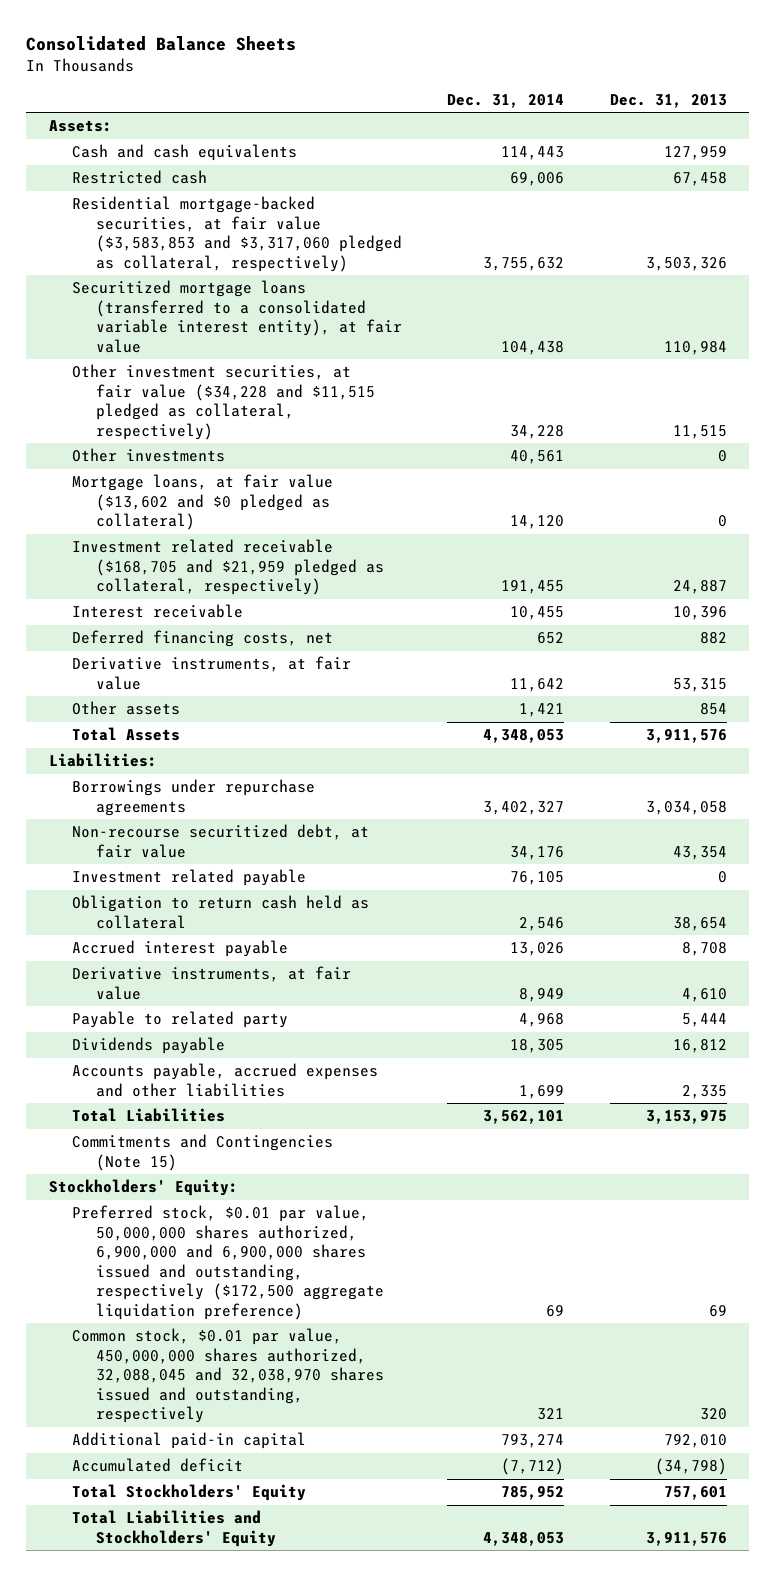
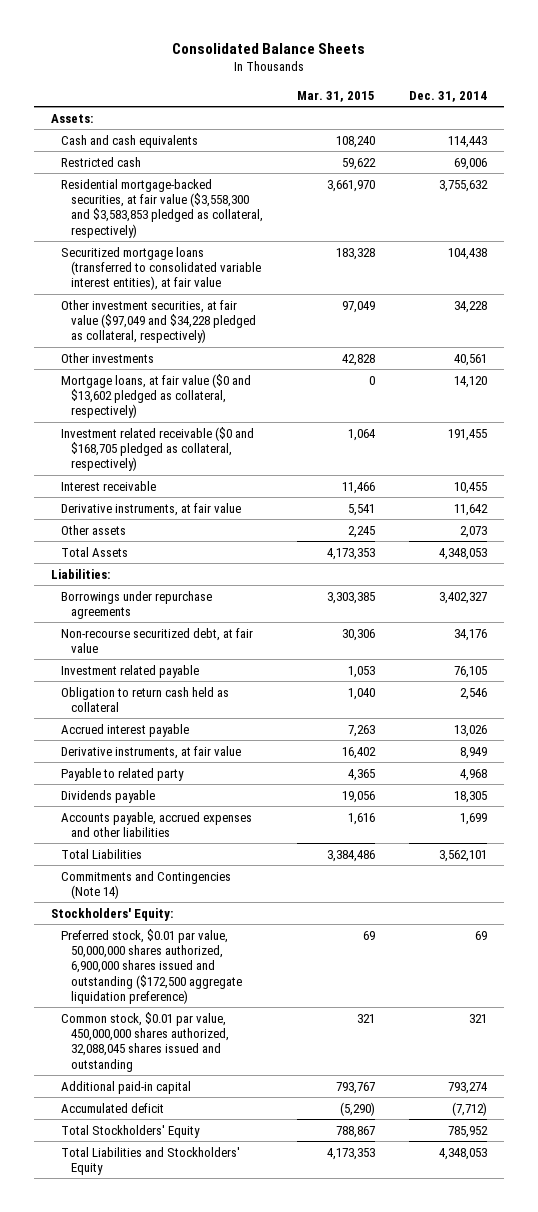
[609,93,727,108] Dec. 31, 2013 -> none
none -> [297,90,376,102] Mar. 31, 2015
[72,196,402,272] Residential mortgage-backed securities, at fair value ($3,583,853 and $3,317,060 pledged as collateral, respectively) -> [60,178,264,238] Residential mortgage-backed securities, at fair value ($3,558,300 and $3,583,853 pledged as collateral, respectively)
[72,280,402,353] Securitized mortgage loans (transferred to a consolidated variable interest entity), at fair value -> [60,246,262,291] Securitized mortgage loans (transferred to consolidated variable interest entities), at fair value
[72,364,375,440] Other investment securities, at fair value ($34,228 and $11,515 pledged as collateral, respectively) -> [60,299,257,344] Other investment securities, at fair value ($97,049 and $34,228 pledged as collateral, respectively)
[72,474,334,531] Mortgage loans, at fair value ($13,602 and $0 pledged as collateral) -> [60,373,251,419] Mortgage loans, at fair value ($0 and $13,602 pledged as collateral, respectively)
[72,539,384,596] Investment related receivable ($168,705 and $21,959 pledged as collateral, respectively) -> [60,426,254,472] Investment related receivable ($0 and $168,705 pledged as collateral, respectively)
[72,630,334,648] Deferred financing costs, net -> none
[519,703,565,718] 1,421 -> [459,525,487,538] 2,073
[72,1134,334,1171] Commitments and Contingencies (Note 15) -> [60,870,231,899] Commitments and Contingencies (Note 14)
[72,1205,384,1320] Preferred stock, $0.01 par value, 50,000,000 shares authorized, 6,900,000 and 6,900,000 shares issued and outstanding, respectively ($172,500 aggregate liquidation preference) -> [60,928,243,1005] Preferred stock, $0.01 par value, 50,000,000 shares authorized, 6,900,000 shares issued and outstanding ($172,500 aggregate liquidation preference)
[72,1328,384,1424] Common stock, $0.01 par value, 450,000,000 shares authorized, 32,088,045 and 32,038,970 shares issued and outstanding, respectively -> [60,1011,230,1072] Common stock, $0.01 par value, 450,000,000 shares authorized, 32,088,045 shares issued and outstanding

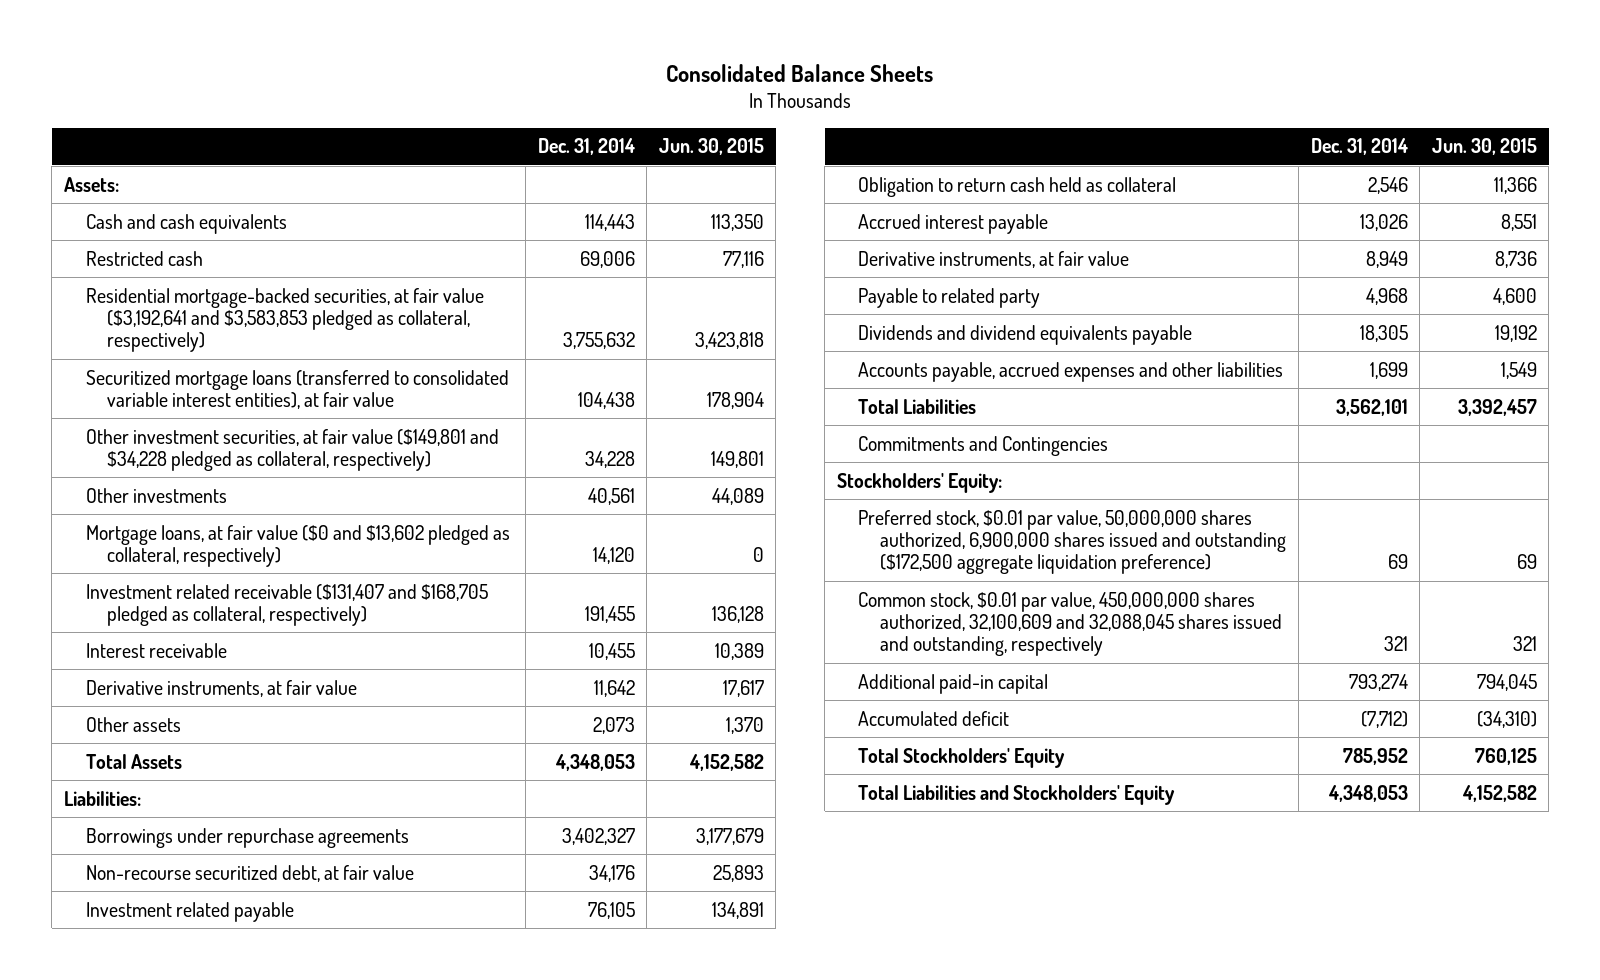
[297,90,376,102] Mar. 31, 2015 -> none
none -> [658,138,764,156] Jun. 30, 2015
[60,178,264,238] Residential mortgage-backed securities, at fair value ($3,558,300 and $3,583,853 pledged as collateral, respectively) -> [85,287,484,353] Residential mortgage-backed securities, at fair value ($3,192,641 and $3,583,853 pledged as collateral, respectively)
[60,299,257,344] Other investment securities, at fair value ($97,049 and $34,228 pledged as collateral, respectively) -> [85,428,499,472] Other investment securities, at fair value ($149,801 and $34,228 pledged as collateral, respectively)
[60,426,254,472] Investment related receivable ($0 and $168,705 pledged as collateral, respectively) -> [85,583,488,627] Investment related receivable ($131,407 and $168,705 pledged as collateral, respectively)
[60,789,155,803] Dividends payable -> [858,324,1193,345] Dividends and dividend equivalents payable
[60,870,231,899] Commitments and Contingencies (Note 14) -> [858,435,1109,456] Commitments and Contingencies
[60,1011,230,1072] Common stock, $0.01 par value, 450,000,000 shares authorized, 32,088,045 shares issued and outstanding -> [858,591,1283,657] Common stock, $0.01 par value, 450,000,000 shares authorized, 32,100,609 and 32,088,045 shares issued and outstanding, respectively

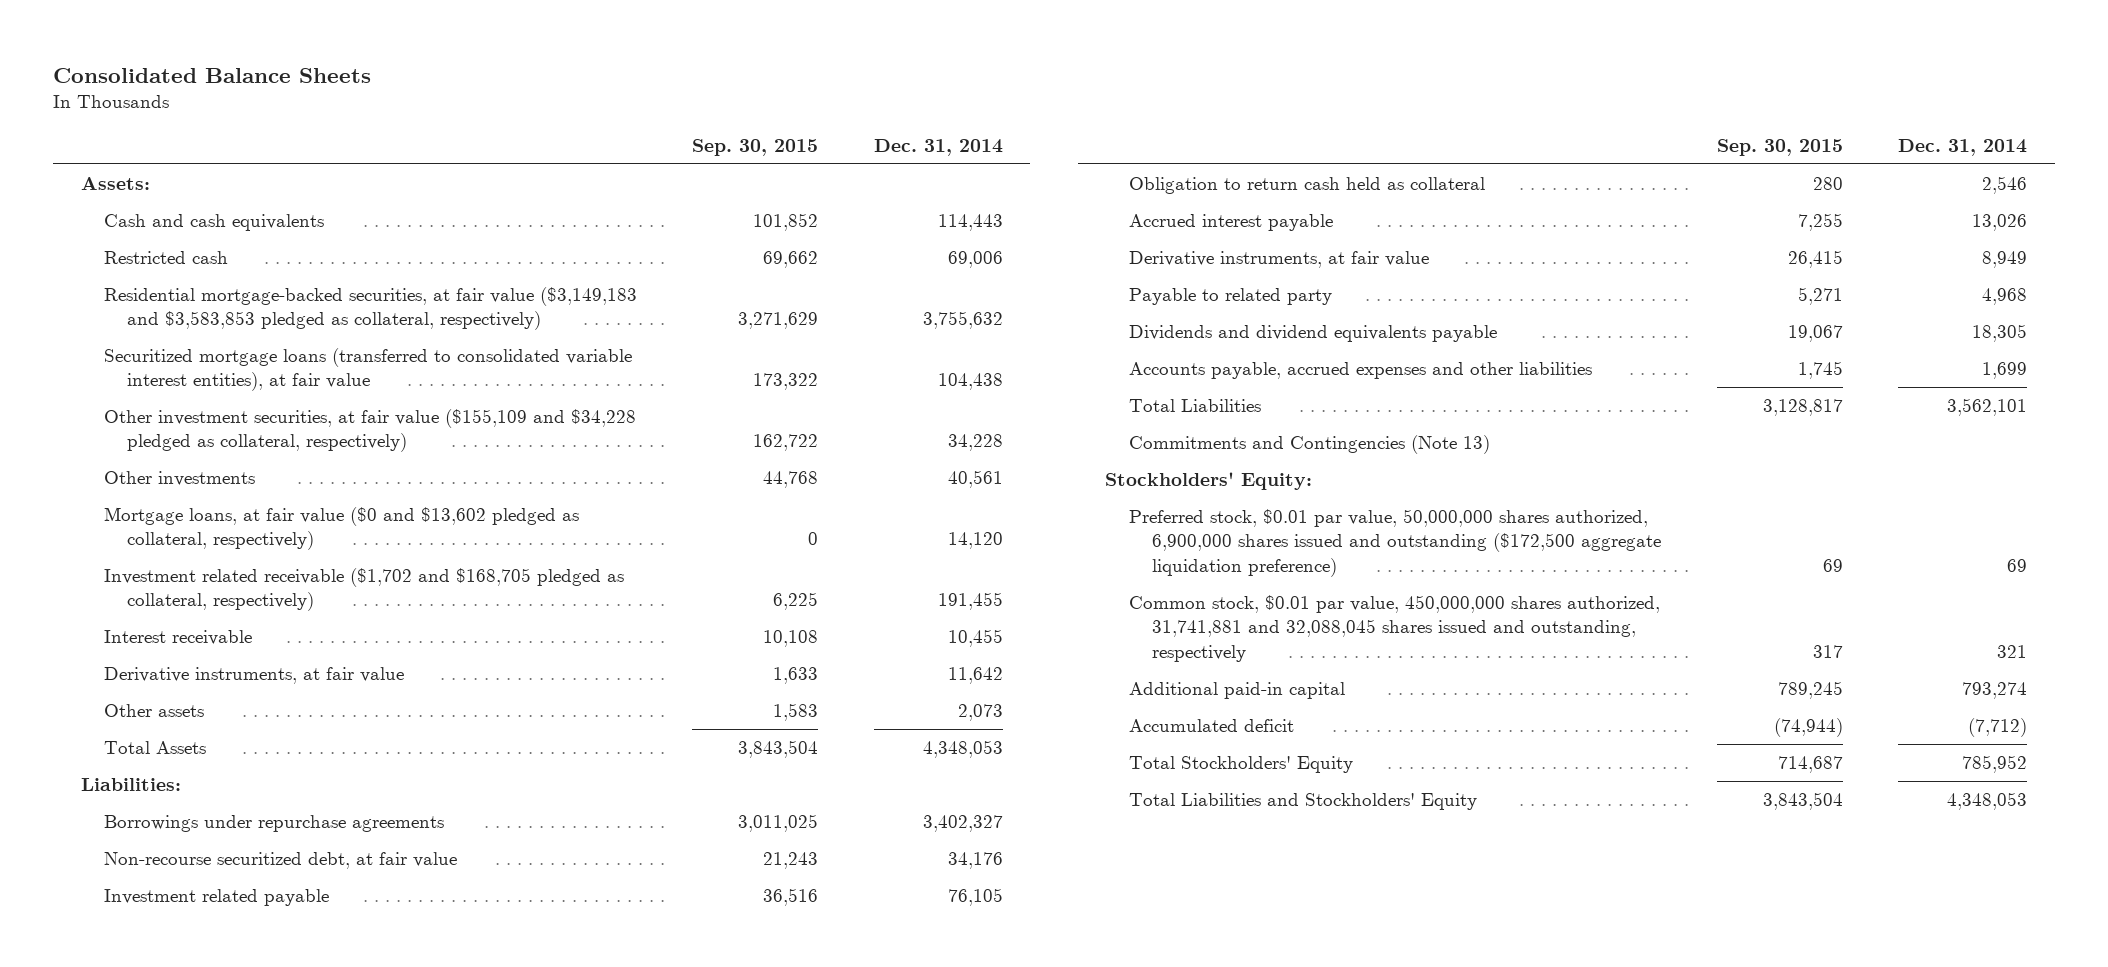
[658,138,764,156] Jun. 30, 2015 -> none
none -> [692,139,819,157] Sep. 30, 2015
[85,287,484,353] Residential mortgage-backed securities, at fair value ($3,192,641 and $3,583,853 pledged as collateral, respectively) -> [104,286,638,331] Residential mortgage-backed securities, at fair value ($3,149,183 and $3,583,853 pledged as collateral, respectively)
[85,428,499,472] Other investment securities, at fair value ($149,801 and $34,228 pledged as collateral, respectively) -> [104,408,637,453] Other investment securities, at fair value ($155,109 and $34,228 pledged as collateral, respectively)
[85,583,488,627] Investment related receivable ($131,407 and $168,705 pledged as collateral, respectively) -> [104,567,625,612] Investment related receivable ($1,702 and $168,705 pledged as collateral, respectively)
[858,435,1109,456] Commitments and Contingencies -> [1128,434,1490,454] Commitments and Contingencies (Note 13)
[858,591,1283,657] Common stock, $0.01 par value, 450,000,000 shares authorized, 32,100,609 and 32,088,045 shares issued and outstanding, respectively -> [1128,594,1660,662] Common stock, $0.01 par value, 450,000,000 shares authorized, 31,741,881 and 32,088,045 shares issued and outstanding, respectively

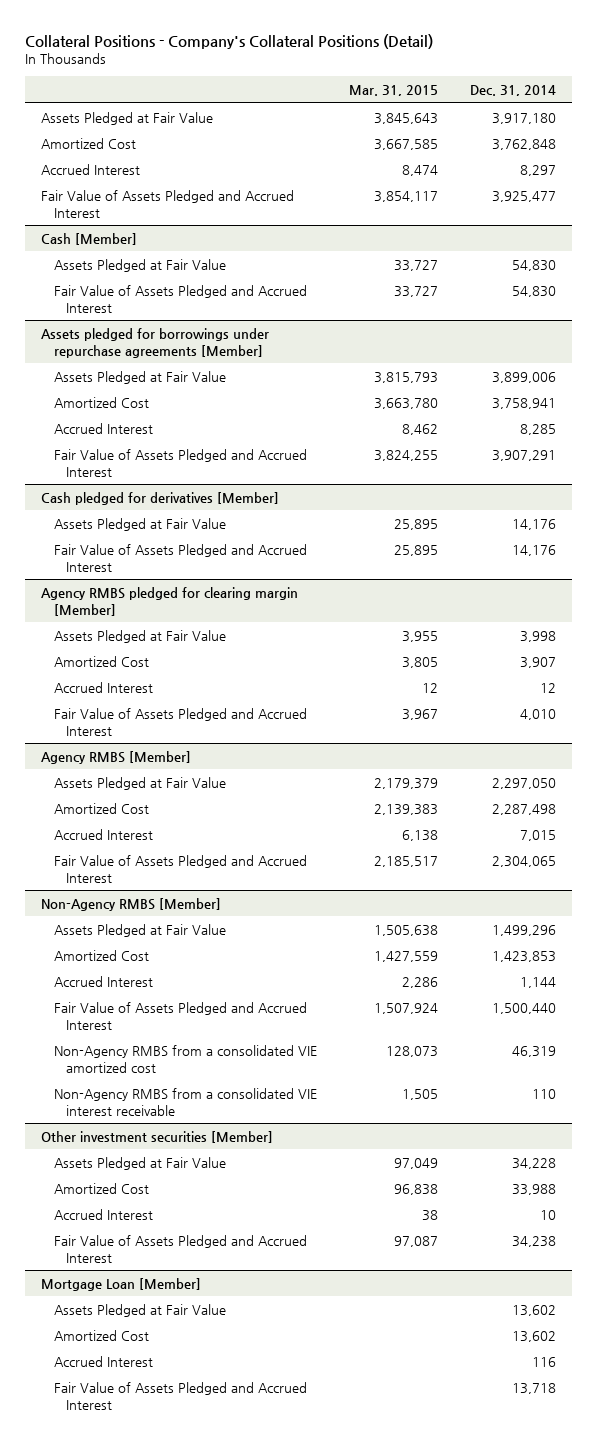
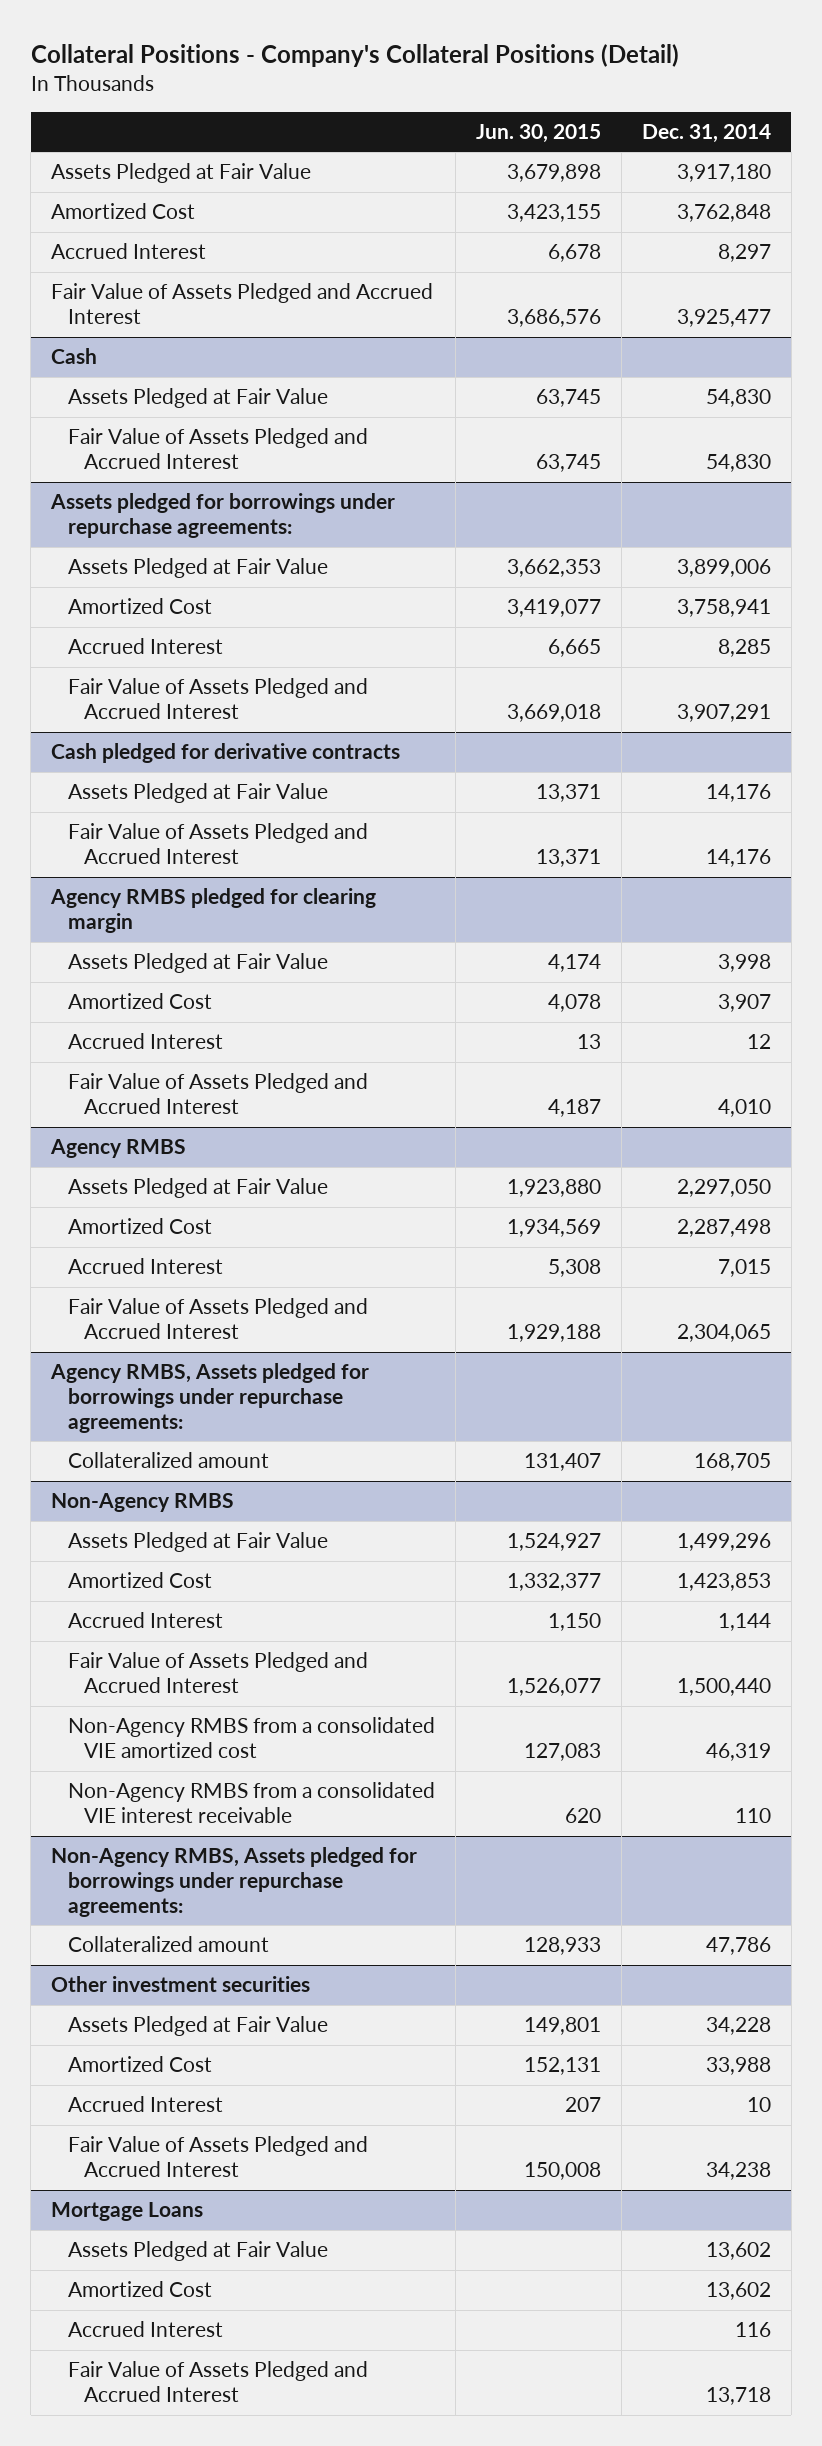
[349,85,439,97] Mar. 31, 2015 -> none
none -> [475,124,601,144] Jun. 30, 2015
[41,232,138,245] Cash [Member] -> [51,348,98,365] Cash
[41,327,270,358] Assets pledged for borrowings under repurchase agreements [Member] -> [50,493,396,539] Assets pledged for borrowings under repurchase agreements:
[41,491,280,505] Cash pledged for derivatives [Member] -> [51,743,401,764] Cash pledged for derivative contracts
[41,586,299,616] Agency RMBS pledged for clearing margin [Member] -> [50,888,377,934] Agency RMBS pledged for clearing margin
[41,750,192,764] Agency RMBS [Member] -> [50,1139,187,1159] Agency RMBS
none -> [50,1363,370,1434] Agency RMBS, Assets pledged for borrowings under repurchase agreements:
none -> [67,1452,269,1469] Collateralized amount
[41,897,222,911] Non-Agency RMBS [Member] -> [51,1493,235,1513] Non-Agency RMBS
none -> [51,1847,418,1918] Non-Agency RMBS, Assets pledged for borrowings under repurchase agreements:
none -> [67,1936,269,1953] Collateralized amount
[41,1130,274,1143] Other investment securities [Member] -> [51,1976,311,1993] Other investment securities
[41,1277,202,1291] Mortgage Loan [Member] -> [51,2202,204,2222] Mortgage Loans

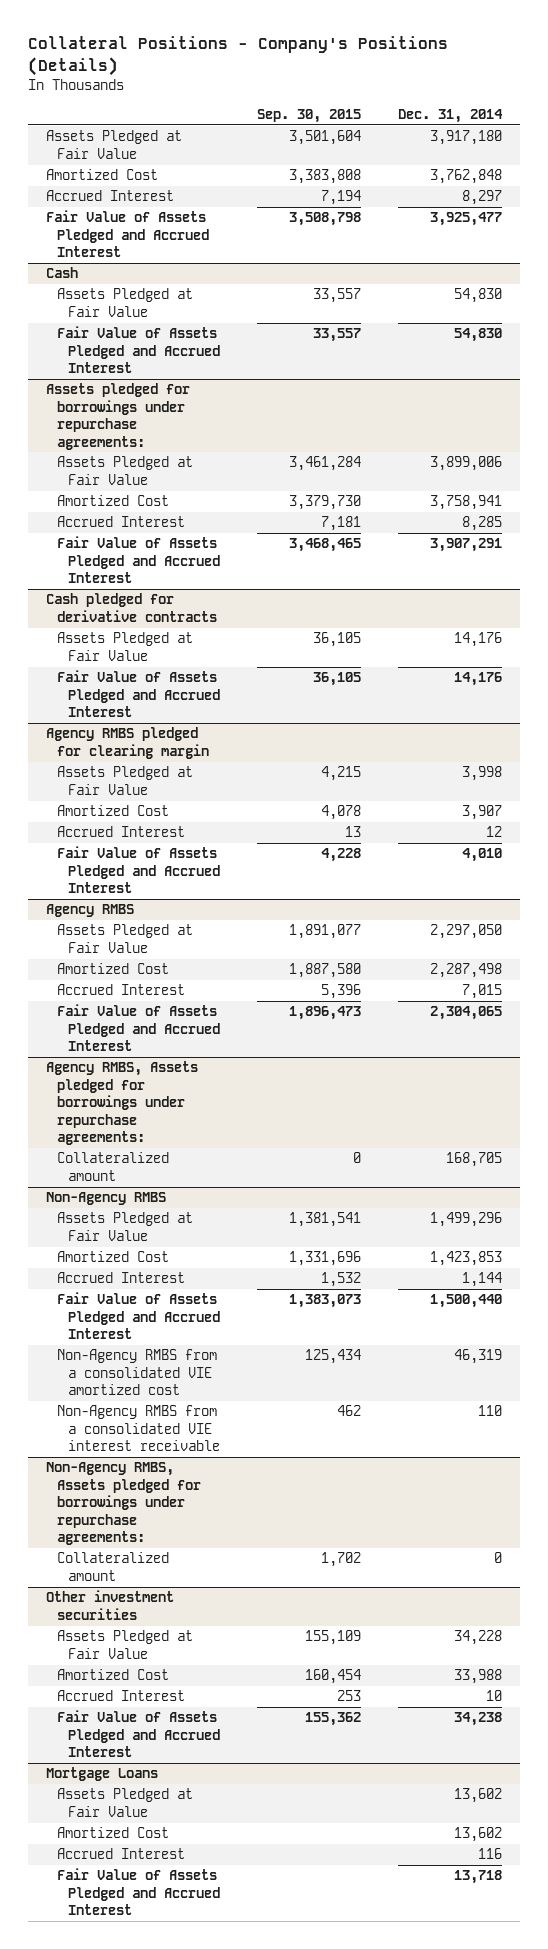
[30,44,679,68] Collateral Positions - Company's Collateral Positions (Detail) -> [27,36,448,76] Collateral Positions - Company's Positions (Details)
[475,124,601,144] Jun. 30, 2015 -> none
none -> [256,109,361,124] Sep. 30, 2015
[705,1937,771,1956] 47,786 -> [493,1552,502,1564] 0

